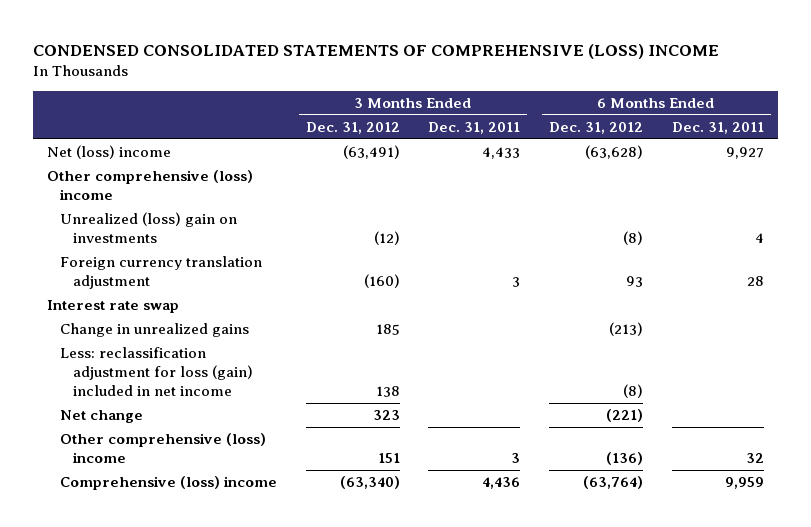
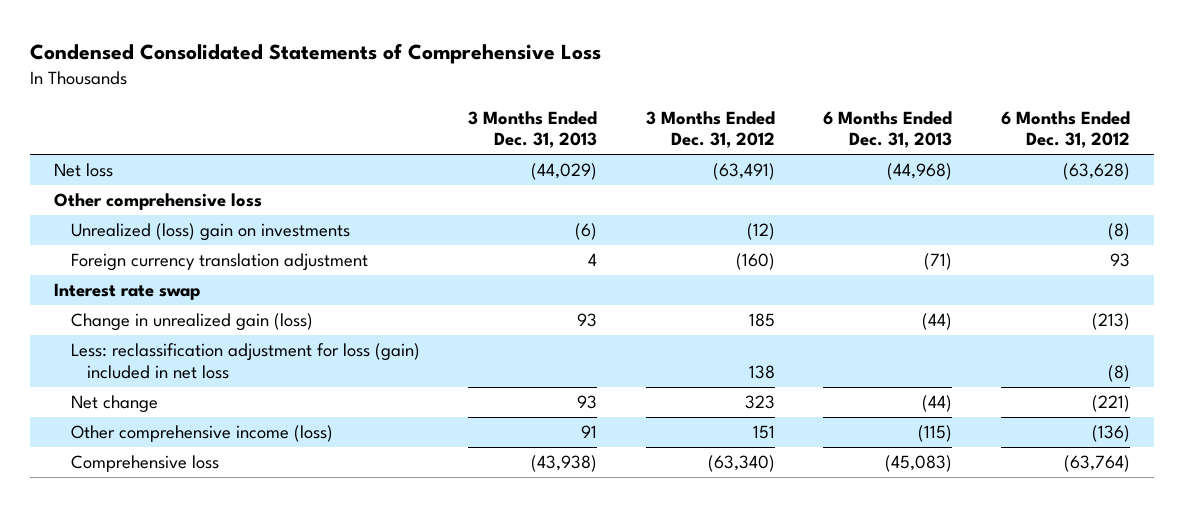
[32,44,719,60] CONDENSED CONSOLIDATED STATEMENTS OF COMPREHENSIVE (LOSS) INCOME -> [30,42,602,64] Condensed Consolidated Statements of Comprehensive Loss
[428,121,521,134] Dec. 31, 2011 -> none
[671,121,764,134] Dec. 31, 2011 -> none
none -> [468,110,598,149] 3 Months Ended Dec. 31, 2013
none -> [823,110,953,149] 6 Months Ended Dec. 31, 2013
[47,145,172,160] Net (loss) income -> [54,162,114,177] Net loss
[47,170,254,200] Other comprehensive (loss) income -> [54,192,263,210] Other comprehensive loss
[60,323,250,338] Change in unrealized gains -> [70,312,313,331] Change in unrealized gain (loss)
[60,347,253,396] Less: reclassification adjustment for loss (gain) included in net income -> [70,342,420,379] Less: reclassification adjustment for loss (gain) included in net loss
[60,433,267,463] Other comprehensive (loss) income -> [70,424,333,442] Other comprehensive income (loss)
[60,476,278,491] Comprehensive (loss) income -> [70,454,219,472] Comprehensive loss

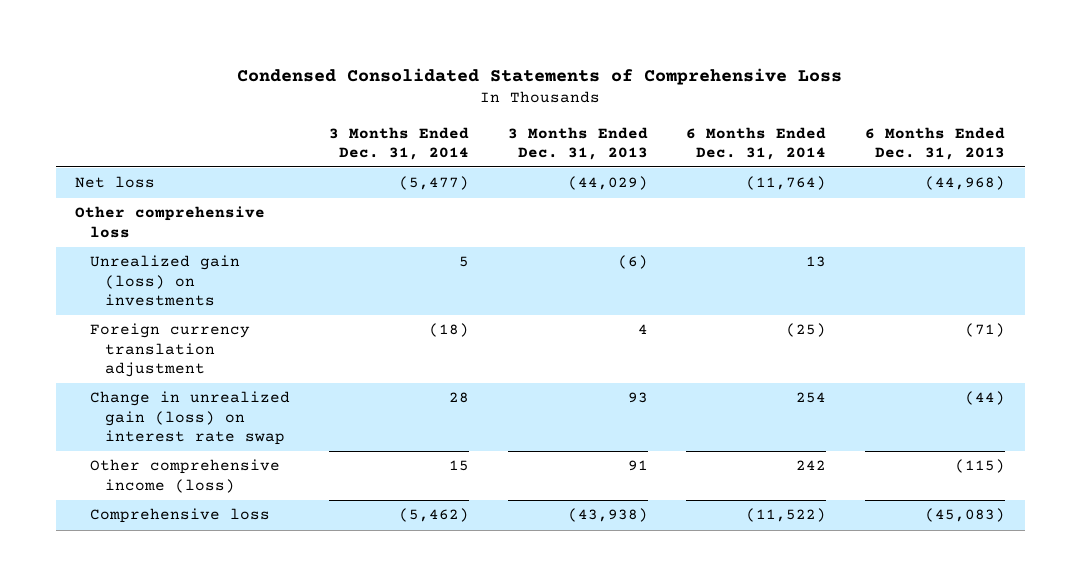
[645,110,775,149] 3 Months Ended Dec. 31, 2012 -> none
[1000,110,1130,149] 6 Months Ended Dec. 31, 2012 -> none
none -> [328,126,469,160] 3 Months Ended Dec. 31, 2014
none -> [686,126,827,160] 6 Months Ended Dec. 31, 2014
[70,222,350,241] Unrealized (loss) gain on investments -> [89,255,240,306] Unrealized gain (loss) on investments
[54,282,201,300] Interest rate swap -> none
[70,342,420,379] Less: reclassification adjustment for loss (gain) included in net loss -> none
[70,394,158,413] Net change -> none
[70,312,313,331] Change in unrealized gain (loss) -> [89,391,290,445] Change in unrealized gain (loss) on interest rate swap

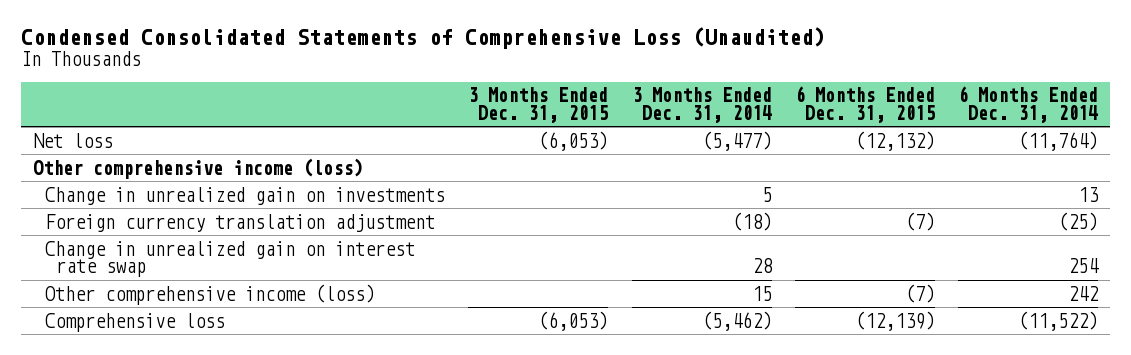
[237,67,843,85] Condensed Consolidated Statements of Comprehensive Loss -> [21,27,826,50] Condensed Consolidated Statements of Comprehensive Loss (Unaudited)
[507,126,648,160] 3 Months Ended Dec. 31, 2013 -> none
[865,126,1006,160] 6 Months Ended Dec. 31, 2013 -> none
none -> [468,87,609,123] 3 Months Ended Dec. 31, 2015
none -> [795,86,936,123] 6 Months Ended Dec. 31, 2015
[75,206,266,238] Other comprehensive loss -> [32,157,363,179] Other comprehensive income (loss)
[89,255,240,306] Unrealized gain (loss) on investments -> [44,186,445,205] Change in unrealized gain on investments
[89,391,290,445] Change in unrealized gain (loss) on interest rate swap -> [44,240,415,278] Change in unrealized gain on interest rate swap

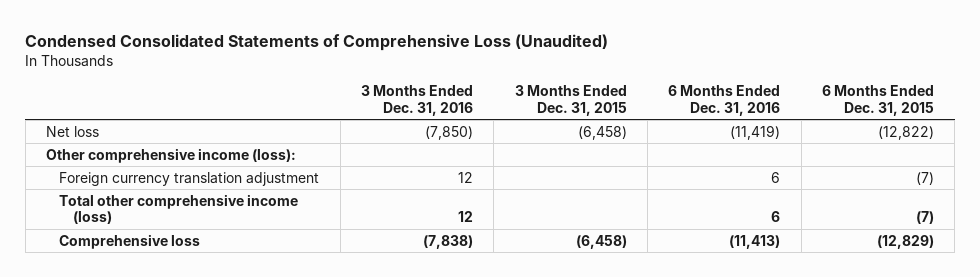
[631,87,772,123] 3 Months Ended Dec. 31, 2014 -> none
[958,86,1099,123] 6 Months Ended Dec. 31, 2014 -> none
none -> [361,85,474,116] 3 Months Ended Dec. 31, 2016
none -> [668,85,781,116] 6 Months Ended Dec. 31, 2016
[44,186,445,205] Change in unrealized gain on investments -> none
[538,130,609,151] (6,053) -> [577,125,627,140] (6,458)
[855,130,936,151] (12,132) -> [878,125,935,140] (12,822)
[32,157,363,179] Other comprehensive income (loss) -> [45,147,296,163] Other comprehensive income (loss):
[44,240,415,278] Change in unrealized gain on interest rate swap -> none
[44,283,375,305] Other comprehensive income (loss) -> [59,193,299,225] Total other comprehensive income (loss)
[538,310,609,331] (6,053) -> [575,234,627,249] (6,458)
[855,310,936,331] (12,139) -> [877,234,935,249] (12,829)

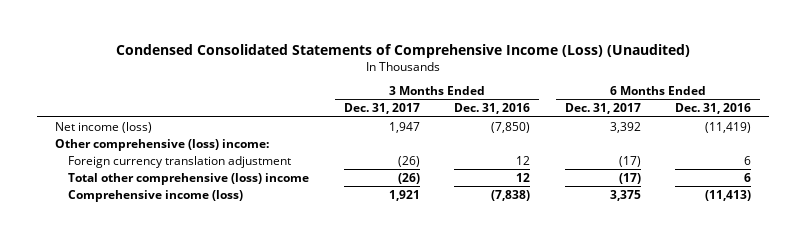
[25,33,609,51] Condensed Consolidated Statements of Comprehensive Loss (Unaudited) -> [116,44,691,59] Condensed Consolidated Statements of Comprehensive Income (Loss) (Unaudited)
[514,85,627,116] 3 Months Ended Dec. 31, 2015 -> none
[822,85,935,116] 6 Months Ended Dec. 31, 2015 -> none
none -> [343,103,420,115] Dec. 31, 2017
none -> [564,103,641,115] Dec. 31, 2017
[45,125,99,137] Net loss -> [54,121,152,133] Net income (loss)
[45,147,296,163] Other comprehensive income (loss): -> [54,138,269,151] Other comprehensive (loss) income:
[59,193,299,225] Total other comprehensive income (loss) -> [68,172,310,185] Total other comprehensive (loss) income
[59,233,201,249] Comprehensive loss -> [68,189,244,202] Comprehensive income (loss)

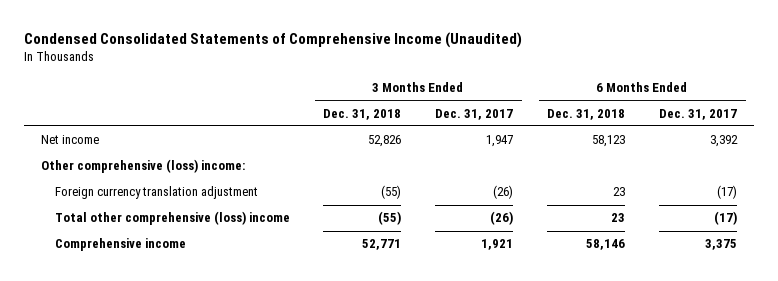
[116,44,691,59] Condensed Consolidated Statements of Comprehensive Income (Loss) (Unaudited) -> [23,31,522,48] Condensed Consolidated Statements of Comprehensive Income (Unaudited)
[454,103,531,115] Dec. 31, 2016 -> none
[675,103,752,115] Dec. 31, 2016 -> none
none -> [323,108,402,120] Dec. 31, 2018
none -> [547,108,626,120] Dec. 31, 2018
[54,121,152,133] Net income (loss) -> [40,135,99,145] Net income
[68,189,244,202] Comprehensive income (loss) -> [54,238,186,252] Comprehensive income

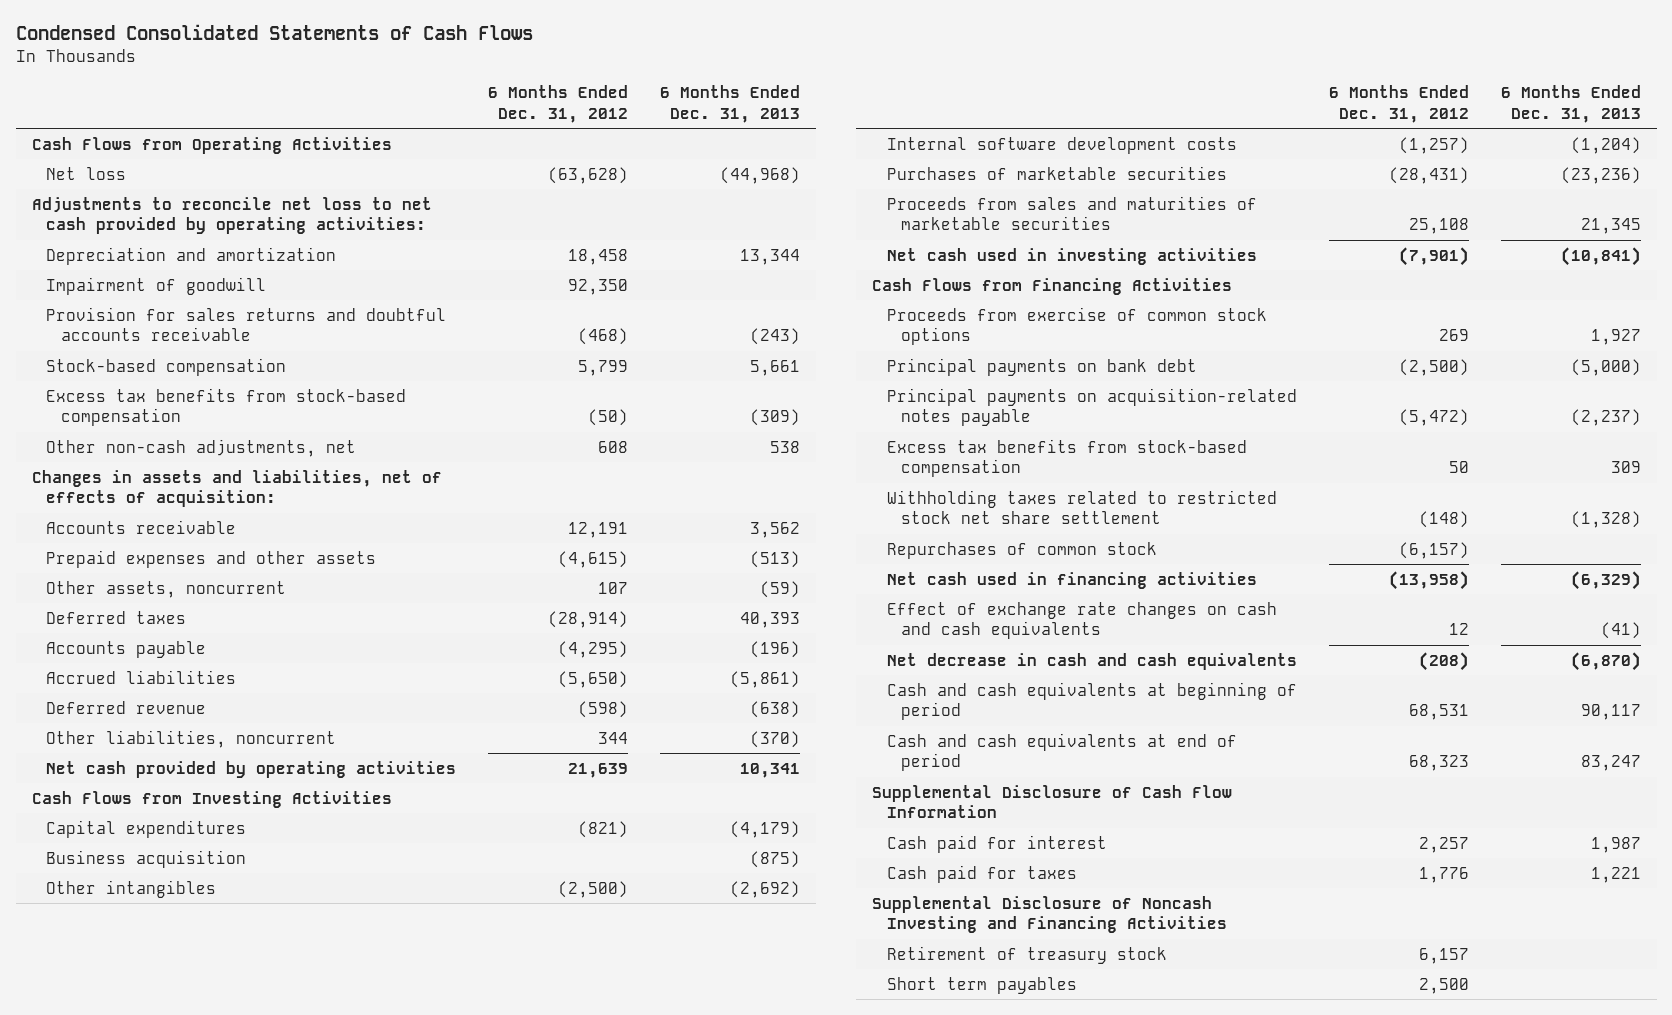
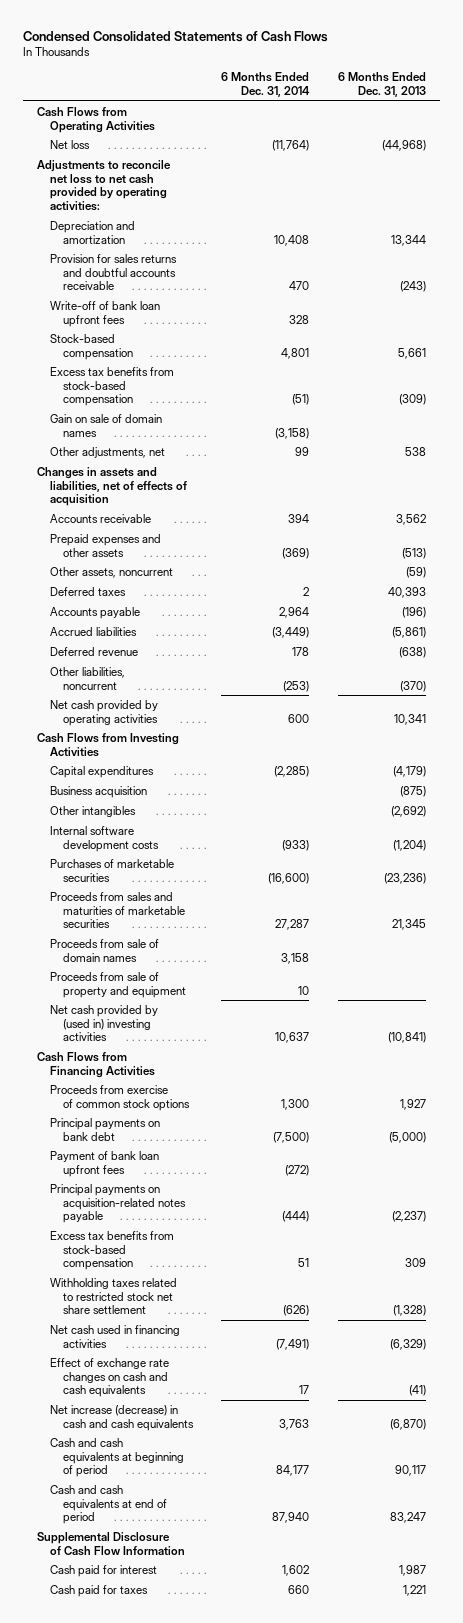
[488,85,629,123] 6 Months Ended Dec. 31, 2012 -> none
none -> [221,72,311,97] 6 Months Ended Dec. 31, 2014
[46,276,267,295] Impairment of goodwill -> none
none -> [50,300,161,327] Write-off of bank loan upfront fees
none -> [50,413,163,437] Gain on sale of domain names
[46,438,357,457] Other non-cash adjustments, net -> [50,446,166,458] Other adjustments, net
[31,469,442,508] Changes in assets and liabilities, net of effects of acquisition: -> [37,466,188,507] Changes in assets and liabilities, net of effects of acquisition
none -> [50,938,160,962] Proceeds from sale of domain names
none -> [50,971,187,998] Proceeds from sale of property and equipment
[886,247,1257,265] Net cash used in investing activities -> [50,1004,159,1042] Net cash provided by (used in) investing activities
none -> [50,1150,160,1177] Payment of bank loan upfront fees
[886,541,1157,559] Repurchases of common stock -> none
[886,652,1297,670] Net decrease in cash and cash equivalents -> [50,1404,195,1431] Net increase (decrease) in cash and cash equivalents
[871,895,1227,934] Supplemental Disclosure of Noncash Investing and Financing Activities -> none
[886,945,1167,964] Retirement of treasury stock -> none
[886,976,1077,994] Short term payables -> none

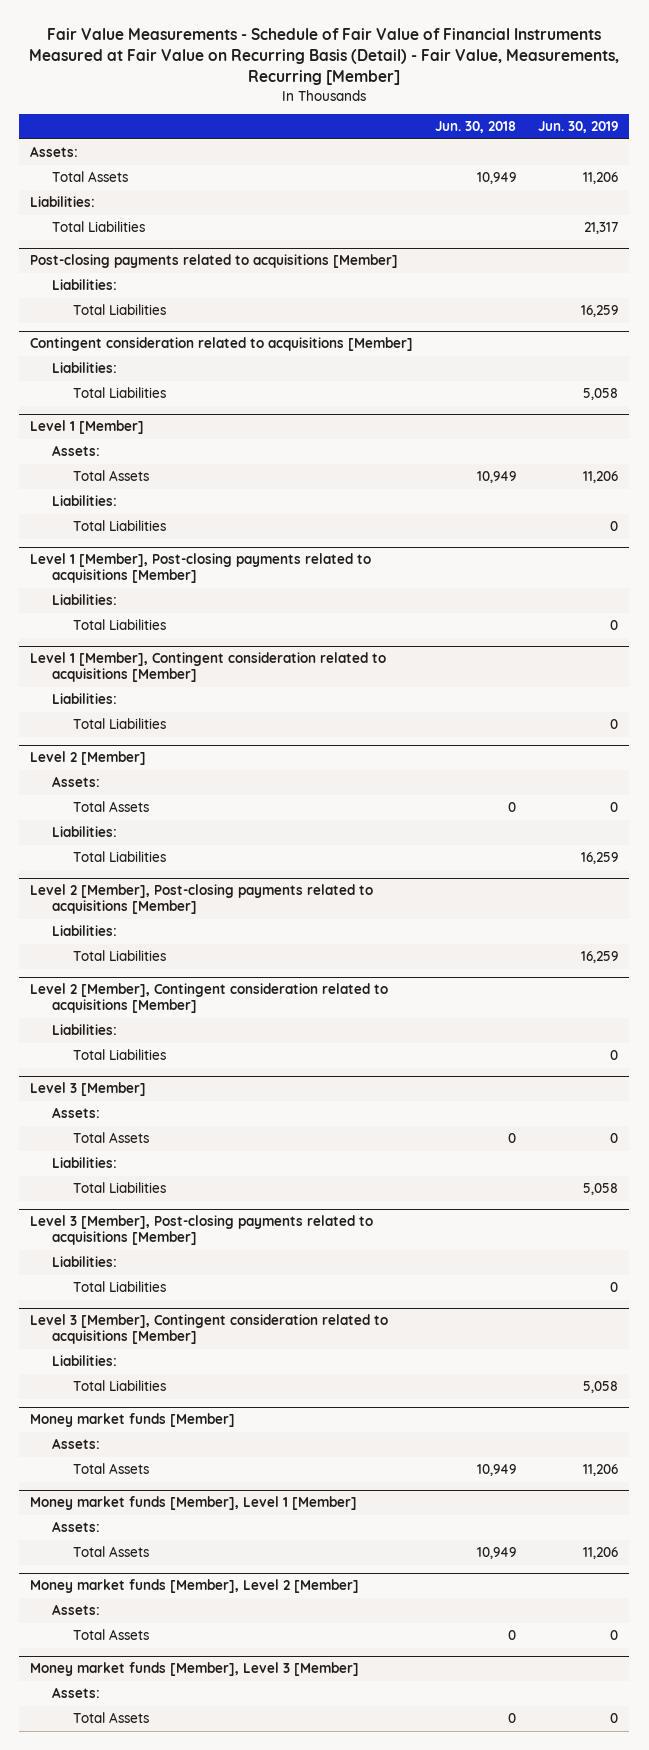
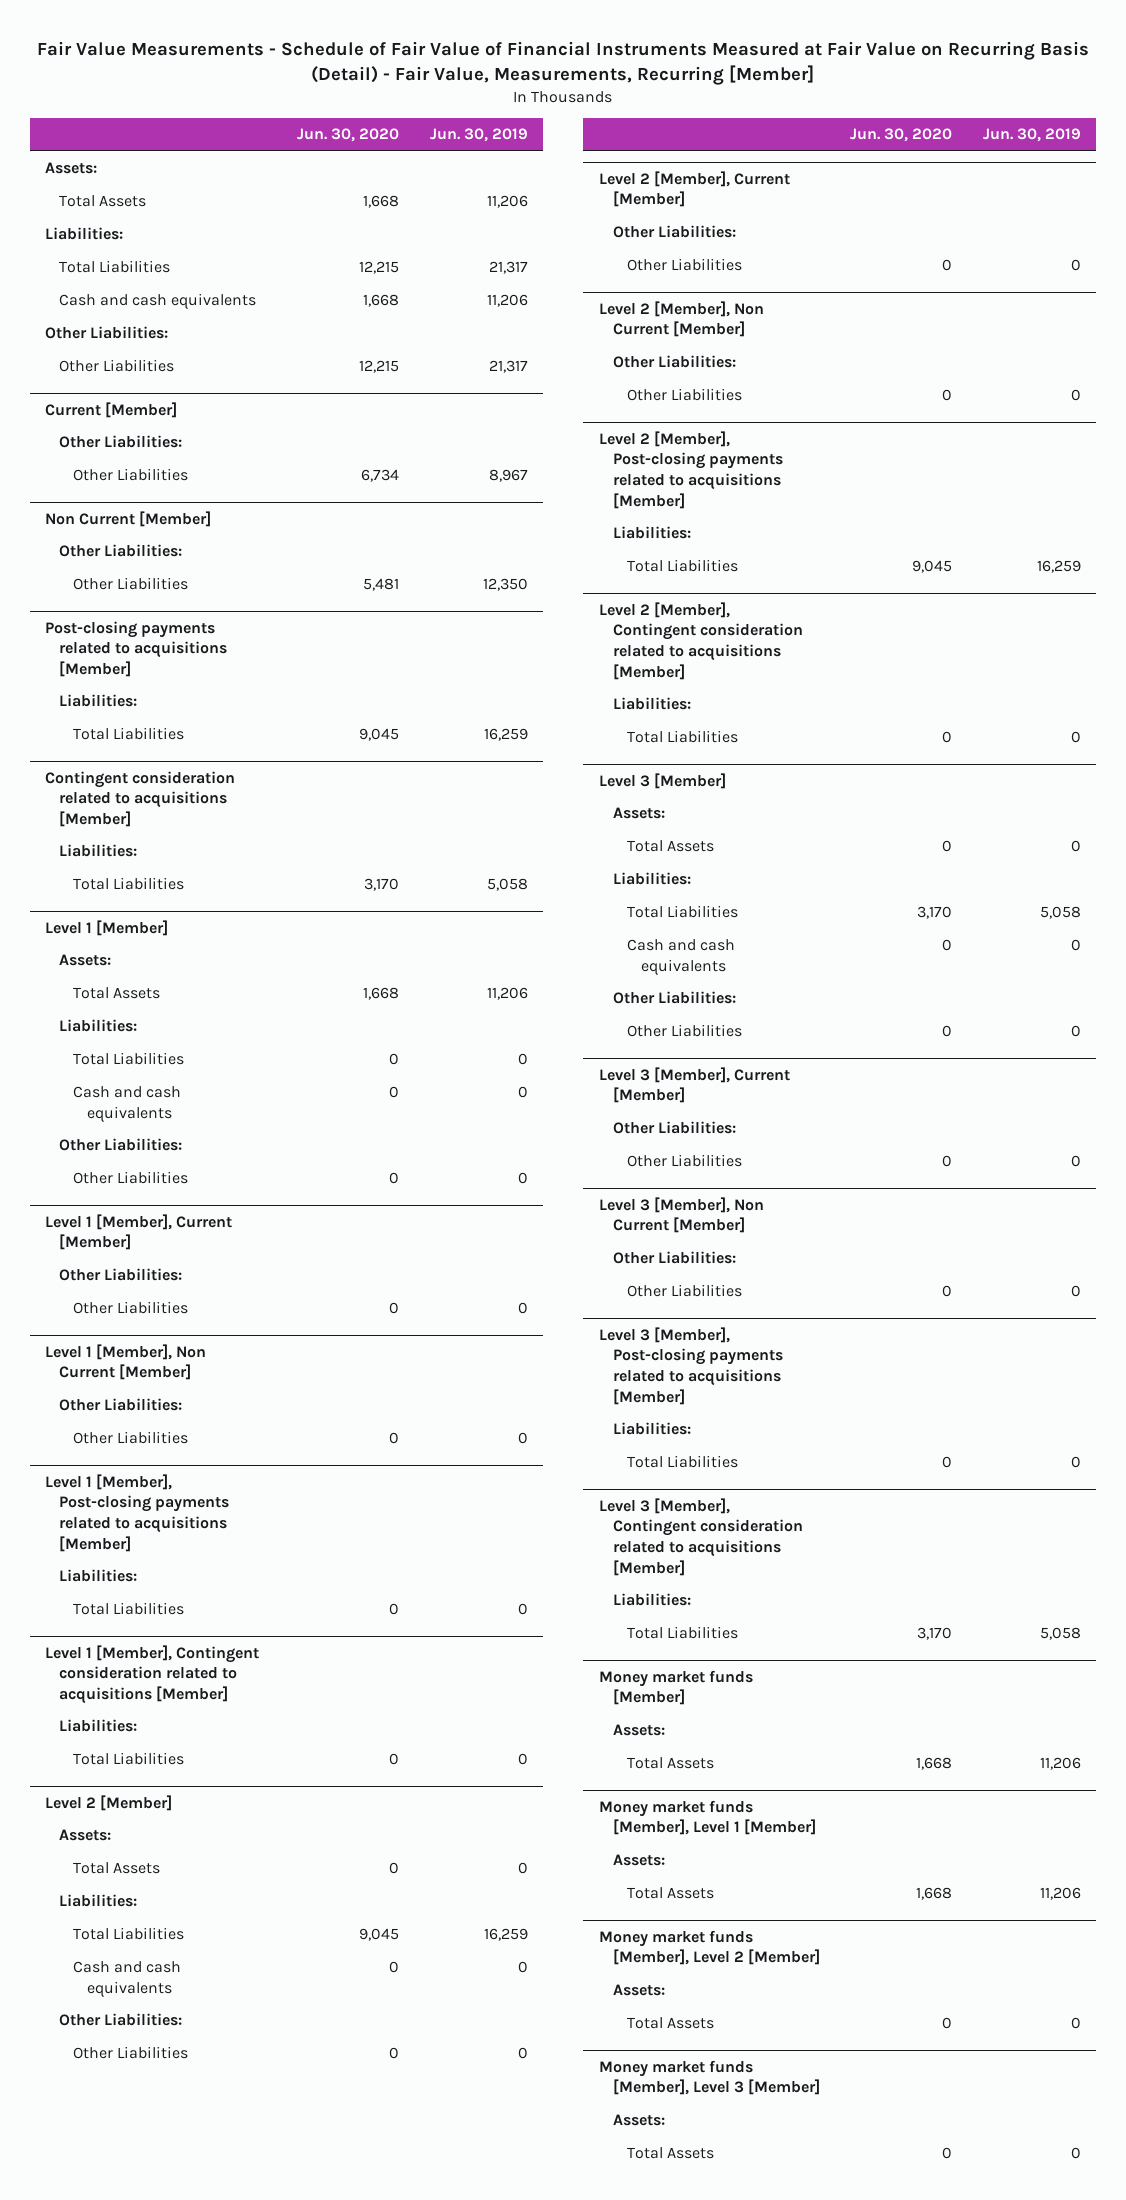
[435,121,517,134] Jun. 30, 2018 -> none
none -> [296,128,399,143] Jun. 30, 2020
none -> [59,293,257,310] Cash and cash equivalents
none -> [45,326,169,340] Other Liabilities:
none -> [59,359,175,373] Other Liabilities
none -> [45,401,178,418] Current [Member]
none -> [59,435,183,449] Other Liabilities:
none -> [73,468,189,482] Other Liabilities
none -> [45,510,212,527] Non Current [Member]
none -> [59,544,183,558] Other Liabilities:
none -> [73,577,189,591] Other Liabilities
none -> [73,1086,182,1122] Cash and cash equivalents
none -> [59,1138,183,1152] Other Liabilities:
none -> [73,1171,189,1185] Other Liabilities
none -> [45,1213,233,1251] Level 1 [Member], Current [Member]
none -> [59,1268,183,1282] Other Liabilities:
none -> [73,1301,189,1315] Other Liabilities
none -> [45,1343,207,1381] Level 1 [Member], Non Current [Member]
none -> [59,1398,183,1412] Other Liabilities:
none -> [73,1431,189,1445] Other Liabilities
none -> [73,1961,182,1997] Cash and cash equivalents
none -> [59,2013,183,2027] Other Liabilities:
none -> [73,2046,189,2060] Other Liabilities
none -> [598,170,790,208] Level 2 [Member], Current [Member]
none -> [612,225,736,239] Other Liabilities:
none -> [626,258,742,272] Other Liabilities
none -> [598,300,764,338] Level 2 [Member], Non Current [Member]
none -> [612,355,736,369] Other Liabilities:
none -> [626,388,742,402] Other Liabilities
none -> [626,939,735,975] Cash and cash equivalents
none -> [612,991,736,1005] Other Liabilities:
none -> [626,1024,742,1038] Other Liabilities
none -> [598,1066,790,1104] Level 3 [Member], Current [Member]
none -> [612,1121,736,1135] Other Liabilities:
none -> [626,1154,742,1168] Other Liabilities
none -> [598,1196,764,1234] Level 3 [Member], Non Current [Member]
none -> [612,1251,736,1265] Other Liabilities:
none -> [626,1284,742,1298] Other Liabilities

